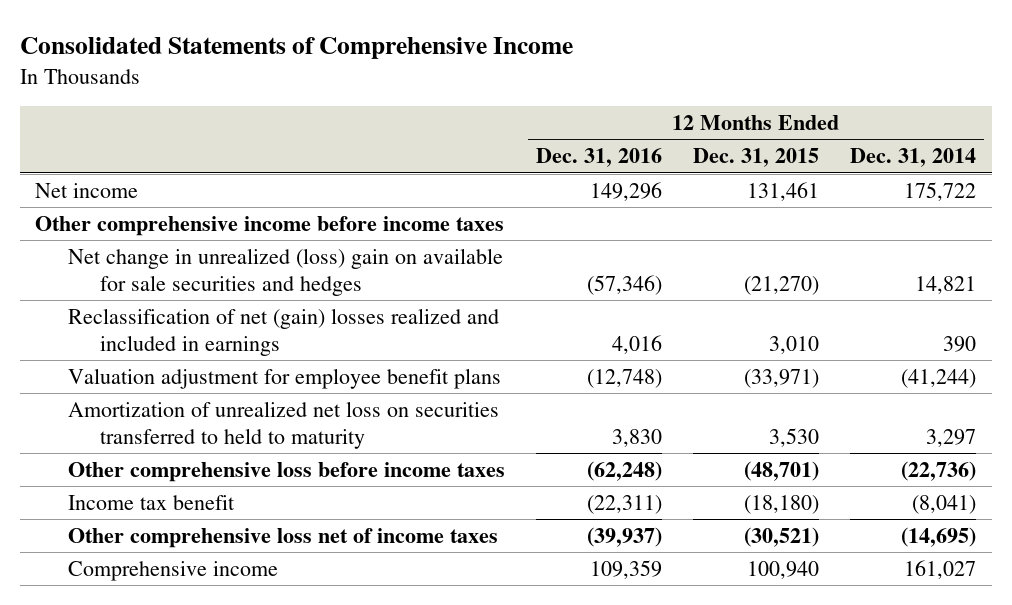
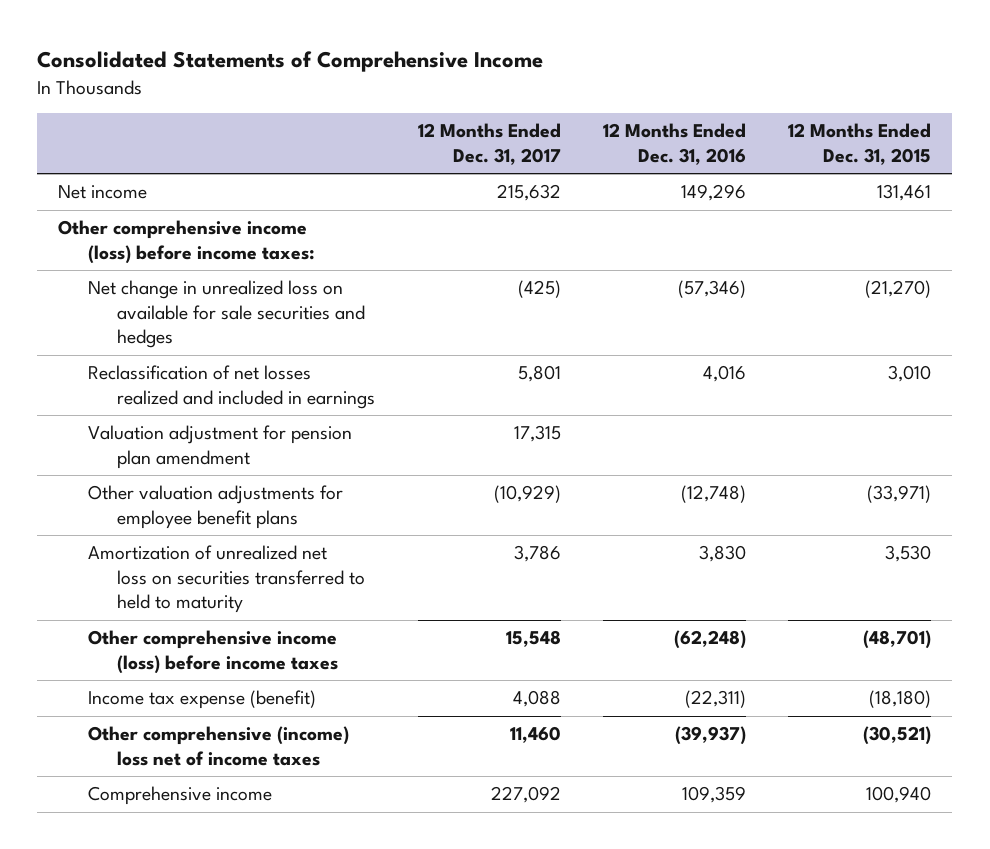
[850,148,977,168] Dec. 31, 2014 -> none
none -> [417,123,561,165] 12 Months Ended Dec. 31, 2017
[35,215,505,236] Other comprehensive income before income taxes -> [58,220,315,264] Other comprehensive income (loss) before income taxes:
[67,247,503,296] Net change in unrealized (loss) gain on available for sale securities and hedges -> [87,280,366,349] Net change in unrealized loss on available for sale securities and hedges
[67,307,499,356] Reclassification of net (gain) losses realized and included in earnings -> [87,365,376,409] Reclassification of net losses realized and included in earnings
none -> [87,425,352,469] Valuation adjustment for pension plan amendment
[67,367,501,389] Valuation adjustment for employee benefit plans -> [87,485,343,529] Other valuation adjustments for employee benefit plans
[67,461,505,482] Other comprehensive loss before income taxes -> [87,630,339,674] Other comprehensive income (loss) before income taxes
[67,494,235,510] Income tax benefit -> [87,690,316,710] Income tax expense (benefit)
[67,527,498,548] Other comprehensive loss net of income taxes -> [87,726,349,766] Other comprehensive (income) loss net of income taxes

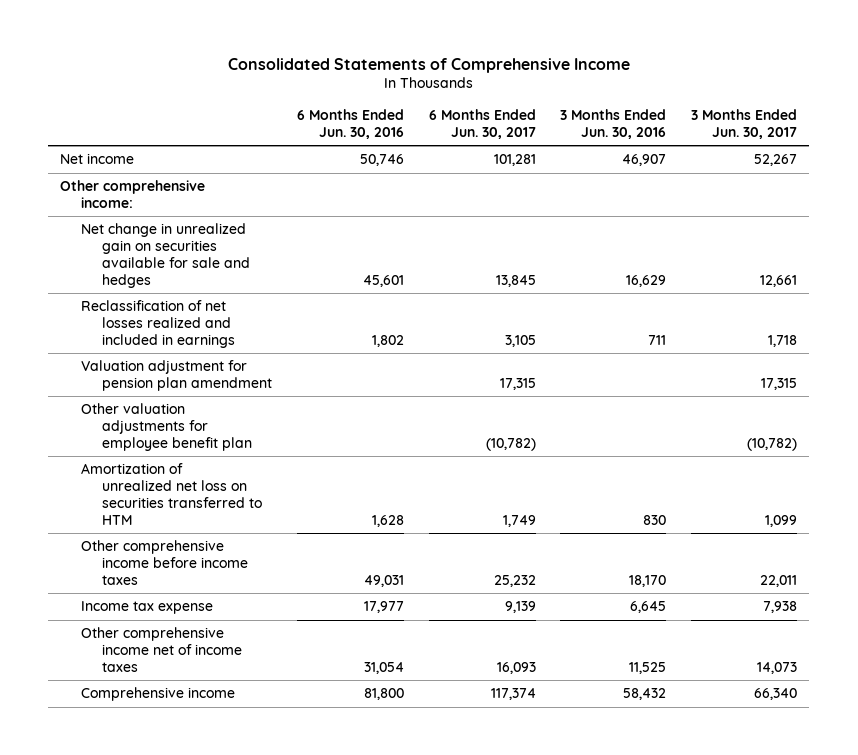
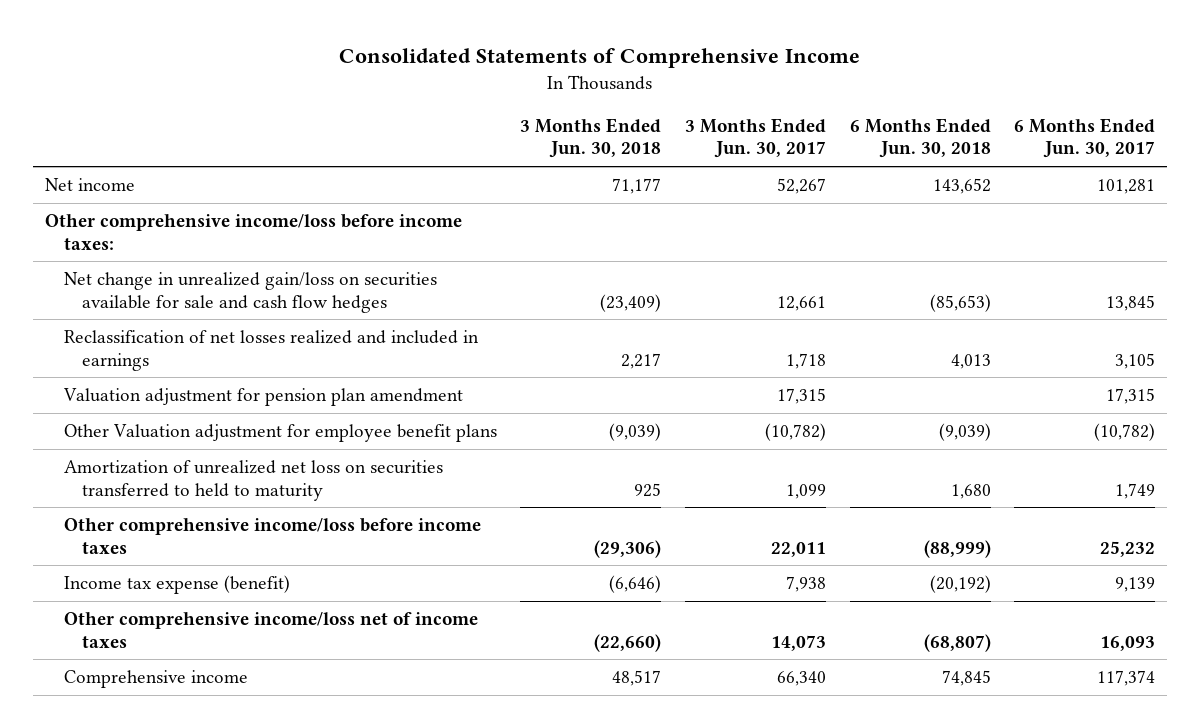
[296,109,404,140] 6 Months Ended Jun. 30, 2016 -> none
[560,109,667,140] 3 Months Ended Jun. 30, 2016 -> none
none -> [520,118,662,159] 3 Months Ended Jun. 30, 2018
none -> [849,118,991,159] 6 Months Ended Jun. 30, 2018
[60,180,206,209] Other comprehensive income: -> [44,214,462,250] Other comprehensive income/loss before income taxes:
[81,223,251,289] Net change in unrealized gain on securities available for sale and hedges -> [63,272,437,313] Net change in unrealized gain/loss on securities available for sale and cash flow hedges
[81,403,253,452] Other valuation adjustments for employee benefit plan -> [63,424,497,443] Other Valuation adjustment for employee benefit plans
[81,463,263,526] Amortization of unrealized net loss on securities transferred to HTM -> [63,460,443,501] Amortization of unrealized net loss on securities transferred to held to maturity
[81,540,249,586] Other comprehensive income before income taxes -> [63,518,481,554] Other comprehensive income/loss before income taxes
[81,601,214,615] Income tax expense -> [63,575,290,595] Income tax expense (benefit)
[81,627,243,673] Other comprehensive income net of income taxes -> [63,612,478,648] Other comprehensive income/loss net of income taxes

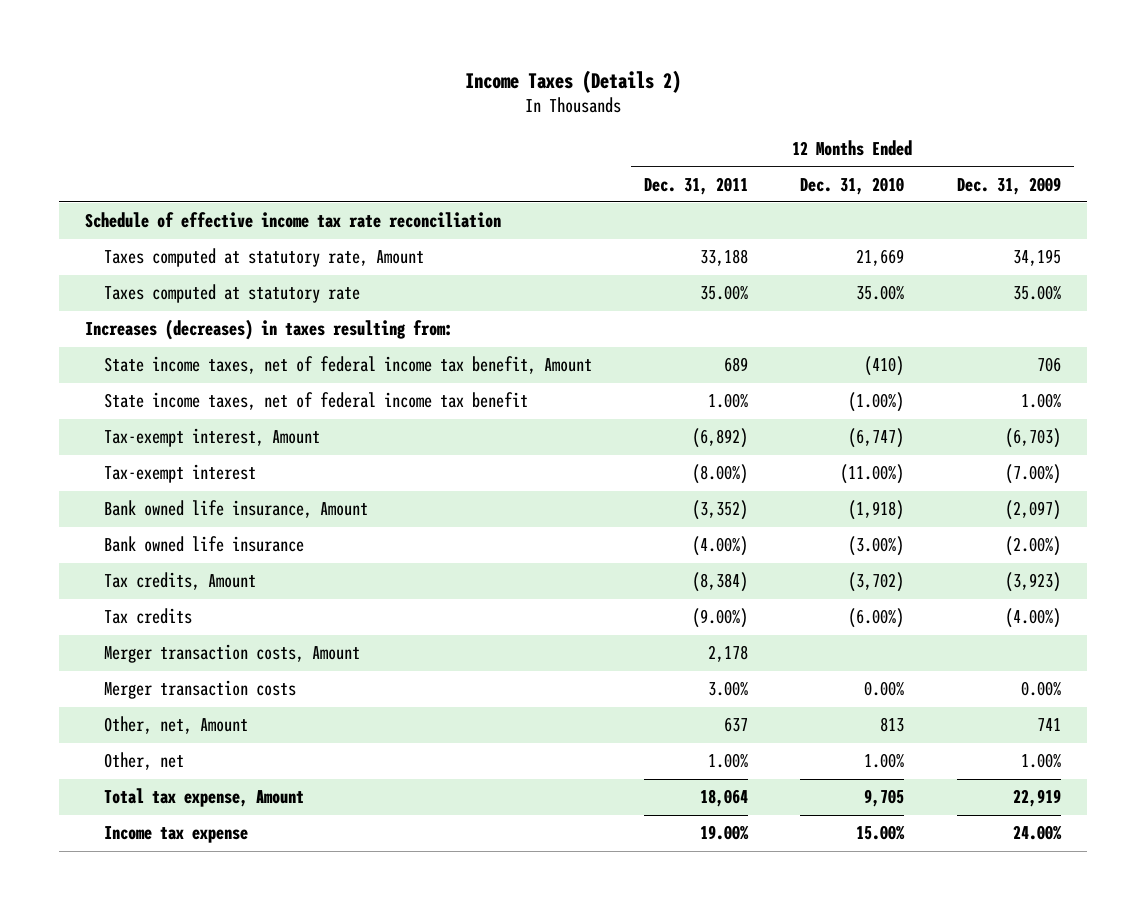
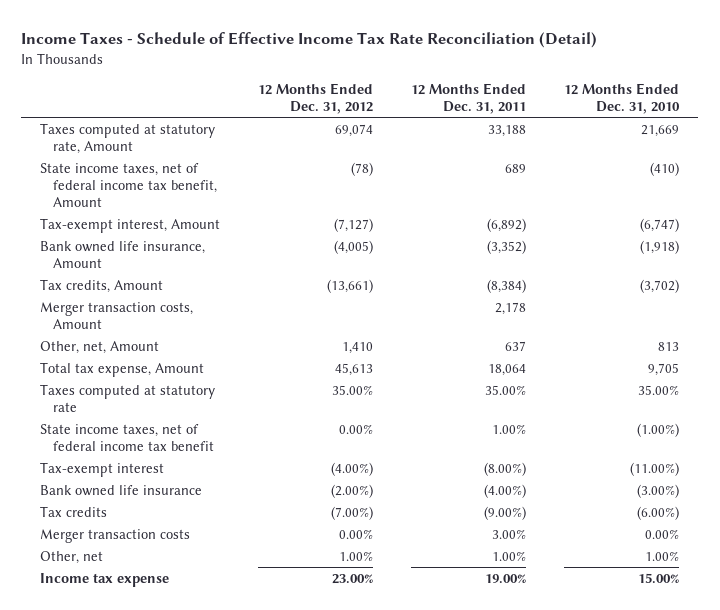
[465,69,682,93] Income Taxes (Details 2) -> [21,31,598,48] Income Taxes - Schedule of Effective Income Tax Rate Reconciliation (Detail)
[956,176,1061,195] Dec. 31, 2009 -> none
none -> [258,82,374,115] 12 Months Ended Dec. 31, 2012
[85,212,502,229] Schedule of effective income tax rate reconciliation -> none
[85,319,454,341] Increases (decreases) in taxes resulting from: -> none
[103,284,360,304] Taxes computed at statutory rate -> [40,383,216,412] Taxes computed at statutory rate
[103,392,528,411] State income taxes, net of federal income tax benefit -> [40,423,215,451] State income taxes, net of federal income tax benefit
[103,464,256,484] Tax-exempt interest -> [40,461,165,477] Tax-exempt interest
[103,536,304,553] Bank owned life insurance -> [40,484,203,496] Bank owned life insurance
[103,608,192,625] Tax credits -> [40,505,108,517] Tax credits
[103,680,296,700] Merger transaction costs -> [40,528,191,543] Merger transaction costs
[103,752,184,771] Other, net -> [40,550,104,564] Other, net

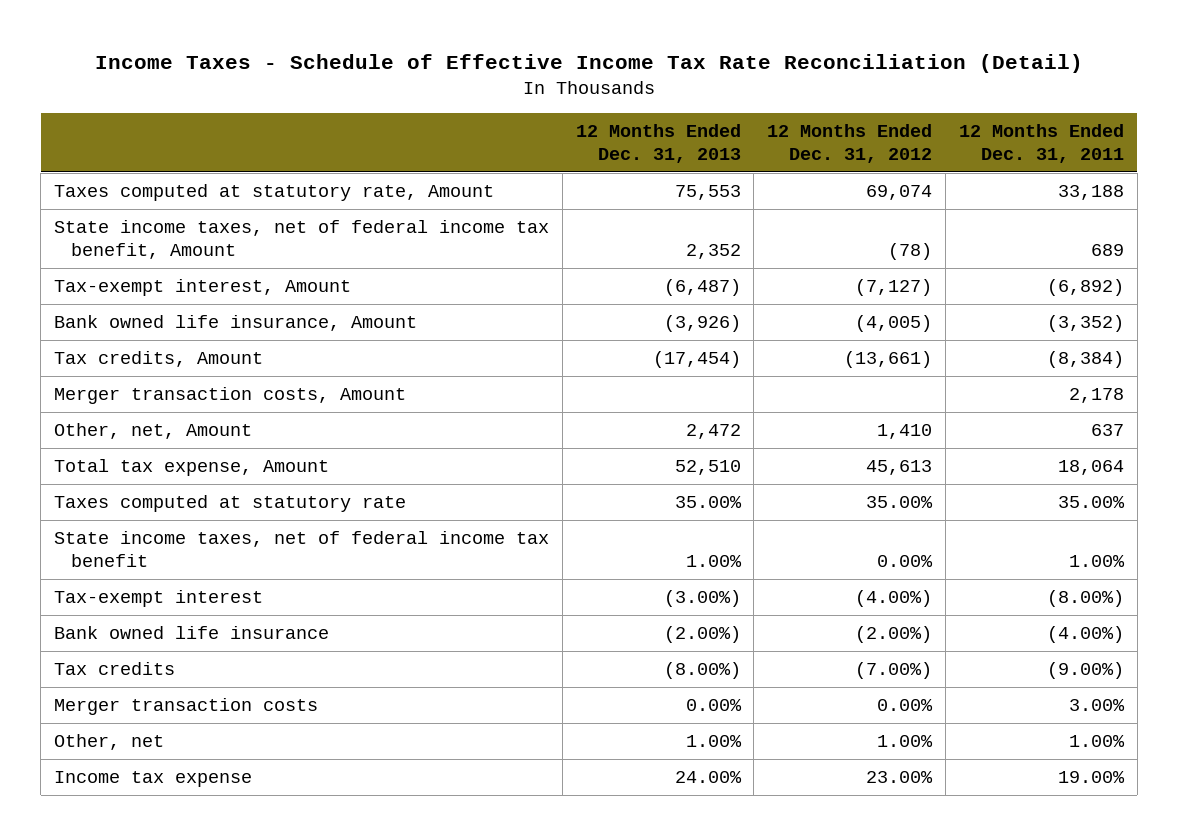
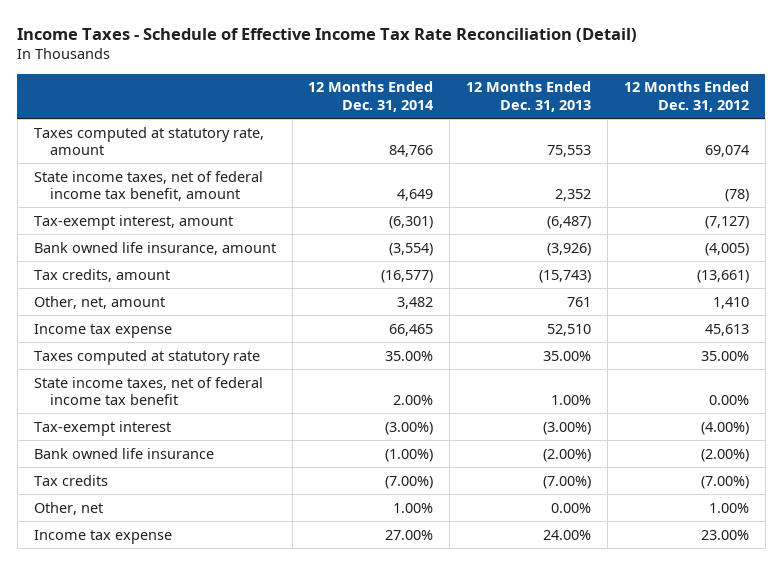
[958,123,1124,163] 12 Months Ended Dec. 31, 2011 -> none
none -> [308,81,435,113] 12 Months Ended Dec. 31, 2014
[53,387,406,405] Merger transaction costs, Amount -> none
[53,184,494,202] Taxes computed at statutory rate, Amount -> [33,126,264,156] Taxes computed at statutory rate, amount
[53,220,549,260] State income taxes, net of federal income tax benefit, Amount -> [33,170,263,202] State income taxes, net of federal income tax benefit, amount
[53,279,351,297] Tax-exempt interest, Amount -> [33,214,233,230] Tax-exempt interest, amount
[53,315,417,332] Bank owned life insurance, Amount -> [33,241,276,255] Bank owned life insurance, amount
[53,351,263,368] Tax credits, Amount -> [33,268,170,282] Tax credits, amount
[652,351,741,369] (17,454) -> [539,269,592,283] (15,743)
[53,423,252,440] Other, net, Amount -> [33,295,165,309] Other, net, amount
[685,424,741,440] 2,472 -> [567,296,592,307] 761
[53,459,329,477] Total tax expense, Amount -> [33,323,172,338] Income tax expense
[53,698,318,716] Merger transaction costs -> none
[663,662,741,680] (8.00%) -> [543,475,592,489] (7.00%)
[685,735,742,748] 1.00% -> [551,502,592,513] 0.00%

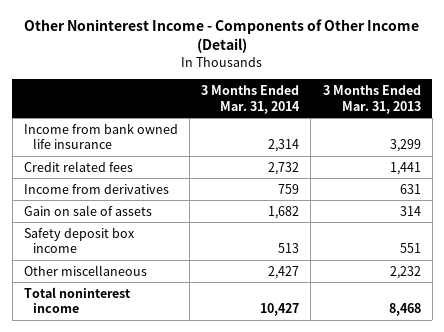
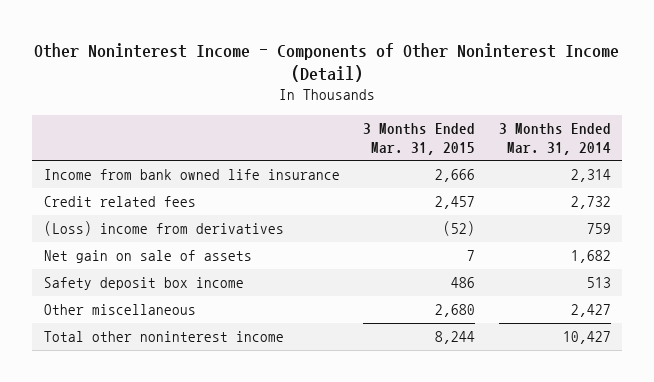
[24,19,420,54] Other Noninterest Income - Components of Other Income (Detail) -> [34,42,620,83] Other Noninterest Income - Components of Other Noninterest Income (Detail)
[322,84,421,114] 3 Months Ended Mar. 31, 2013 -> none
none -> [363,122,476,155] 3 Months Ended Mar. 31, 2015
[23,183,169,194] Income from derivatives -> [43,221,284,237] (Loss) income from derivatives
[23,204,152,216] Gain on sale of assets -> [43,250,252,264] Net gain on sale of assets
[23,286,131,314] Total noninterest income -> [43,331,284,343] Total other noninterest income

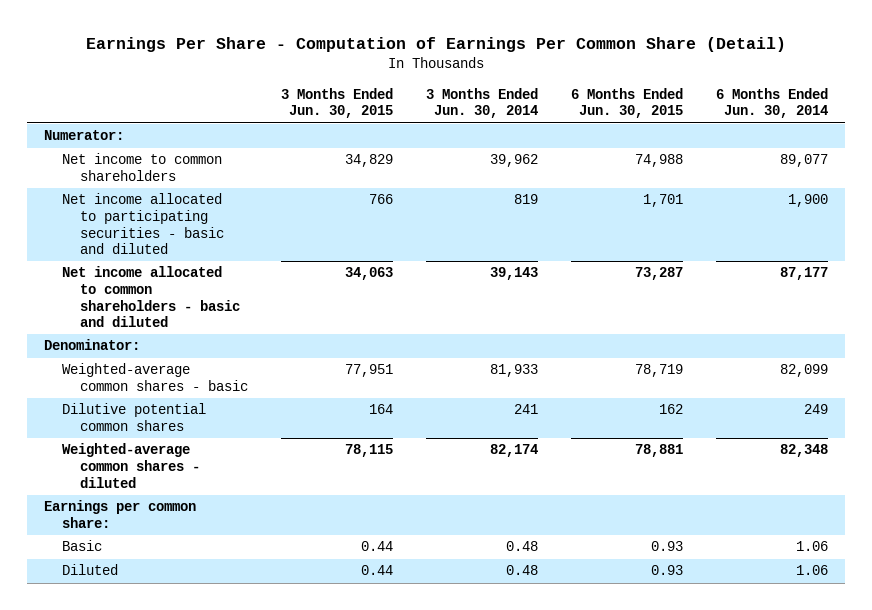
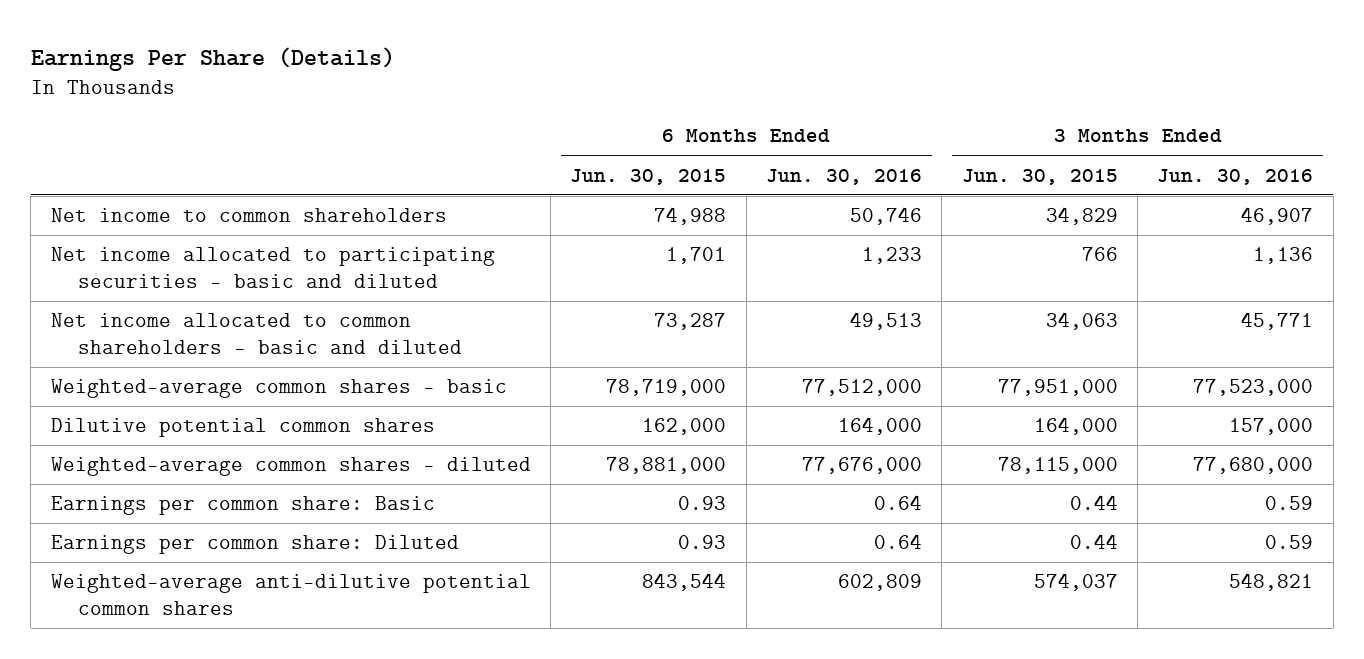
[86,37,787,53] Earnings Per Share - Computation of Earnings Per Common Share (Detail) -> [30,46,395,71] Earnings Per Share (Details)
[426,87,539,119] 3 Months Ended Jun. 30, 2014 -> none
[716,87,829,119] 6 Months Ended Jun. 30, 2014 -> none
none -> [766,168,923,185] Jun. 30, 2016
none -> [1157,168,1314,185] Jun. 30, 2016
[43,130,124,141] Numerator: -> none
[43,339,140,351] Denominator: -> none
[43,500,196,529] Earnings per common share: -> none
[344,364,393,378] 77,951 -> [997,379,1118,397] 77,951,000
[635,364,684,378] 78,719 -> [606,379,727,397] 78,719,000
[368,404,393,415] 164 -> [1033,417,1118,436] 164,000
[659,404,684,415] 162 -> [642,418,727,436] 162,000
[344,444,393,458] 78,115 -> [997,457,1118,475] 78,115,000
[635,444,684,458] 78,881 -> [606,457,727,475] 78,881,000
[61,540,102,552] Basic -> [50,496,435,516] Earnings per common share: Basic
[61,564,118,576] Diluted -> [50,535,459,555] Earnings per common share: Diluted
none -> [50,574,531,616] Weighted-average anti-dilutive potential common shares

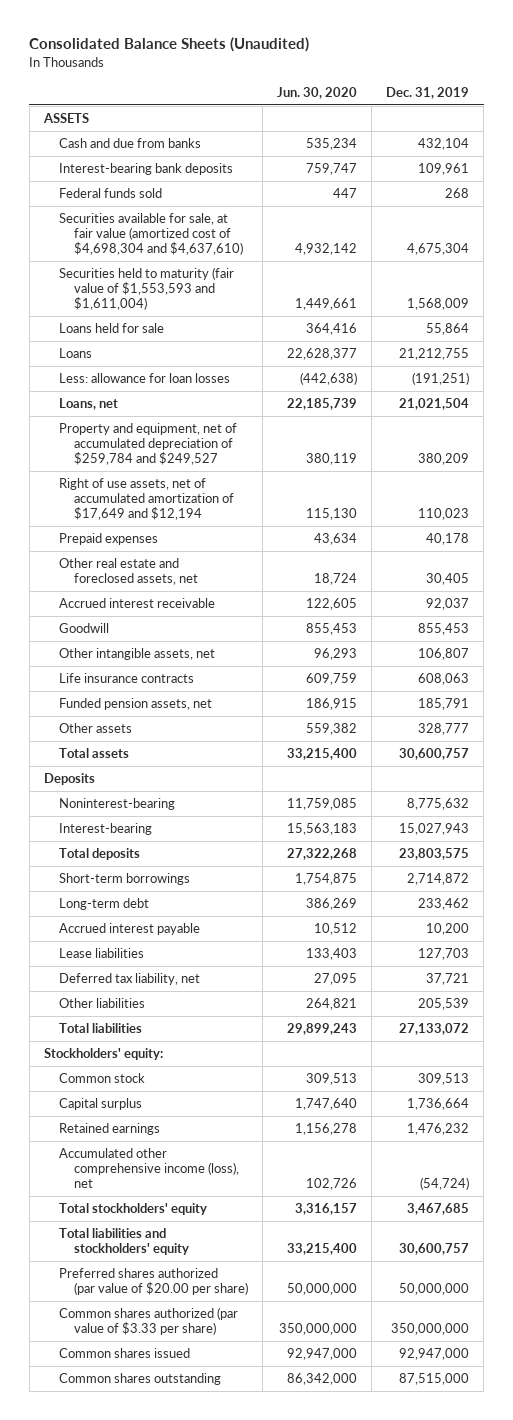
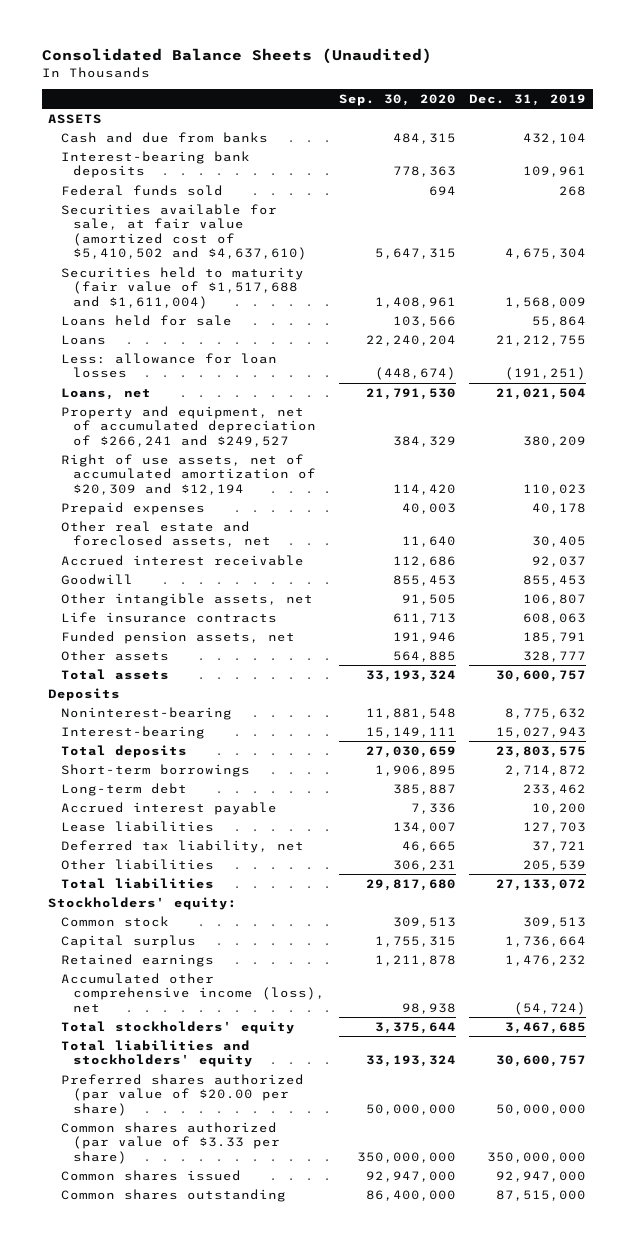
[276,87,357,100] Jun. 30, 2020 -> none
none -> [338,93,456,106] Sep. 30, 2020
[58,212,243,256] Securities available for sale, at fair value (amortized cost of $4,698,304 and $4,637,610) -> [60,203,308,261] Securities available for sale, at fair value (amortized cost of $5,410,502 and $4,637,610)
[58,266,234,311] Securities held to maturity (fair value of $1,553,593 and $1,611,004) -> [60,266,304,309] Securities held to maturity (fair value of $1,517,688 and $1,611,004)
[58,422,237,466] Property and equipment, net of accumulated depreciation of $259,784 and $249,527 -> [60,405,317,447] Property and equipment, net of accumulated depreciation of $266,241 and $249,527
[58,477,234,521] Right of use assets, net of accumulated amortization of $17,649 and $12,194 -> [60,453,317,495] Right of use assets, net of accumulated amortization of $20,309 and $12,194

